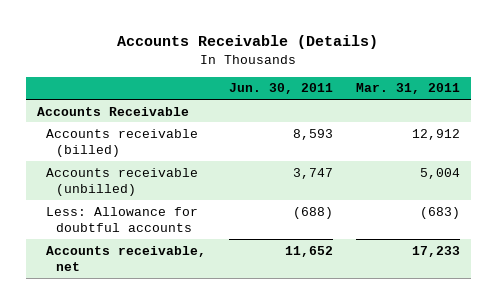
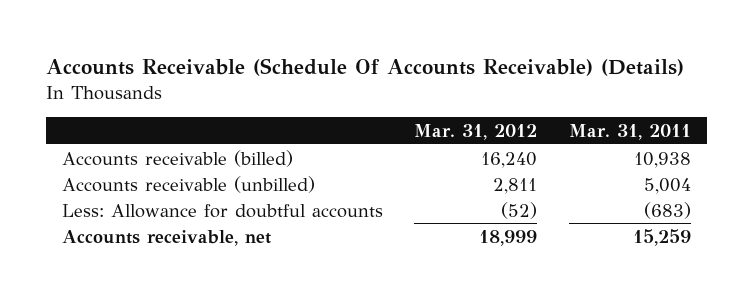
[117,34,379,49] Accounts Receivable (Details) -> [45,58,684,77] Accounts Receivable (Schedule Of Accounts Receivable) (Details)
[229,83,334,95] Jun. 30, 2011 -> none
none -> [414,123,538,140] Mar. 31, 2012
[36,106,189,116] Accounts Receivable -> none
[411,128,460,140] 12,912 -> [634,151,692,168] 10,938
[411,245,460,257] 17,233 -> [633,228,692,246] 15,259

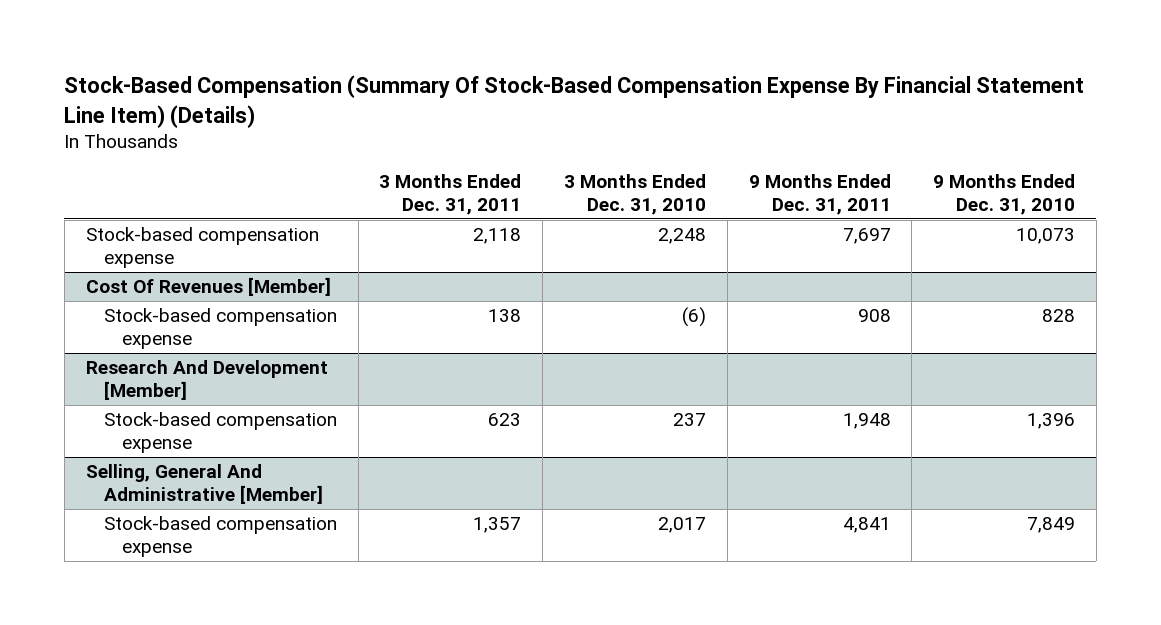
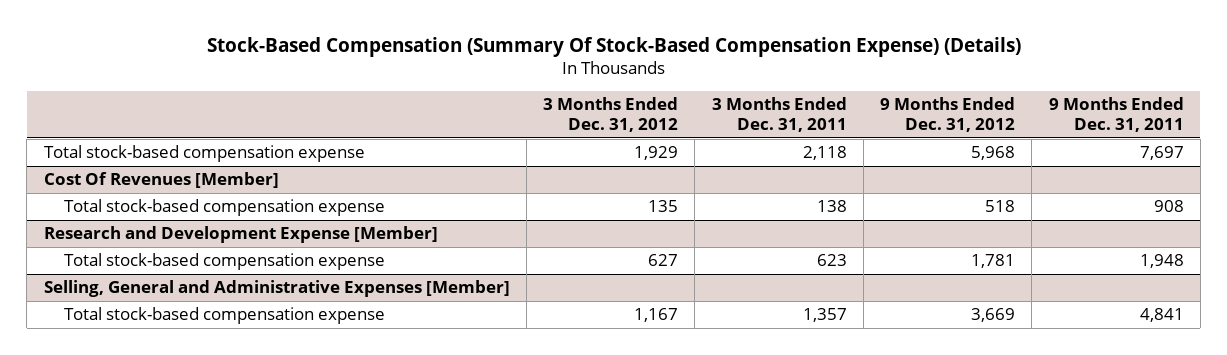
[64,75,1085,128] Stock-Based Compensation (Summary Of Stock-Based Compensation Expense By Financial Statement Line Item) (Details) -> [206,37,1021,58] Stock-Based Compensation (Summary Of Stock-Based Compensation Expense) (Details)
[563,174,706,215] 3 Months Ended Dec. 31, 2010 -> none
[933,174,1076,215] 9 Months Ended Dec. 31, 2010 -> none
none -> [543,97,679,133] 3 Months Ended Dec. 31, 2012
none -> [880,97,1016,133] 9 Months Ended Dec. 31, 2012
[85,227,319,268] Stock-based compensation expense -> [43,145,365,163] Total stock-based compensation expense
[103,308,337,349] Stock-based compensation expense -> [64,199,386,217] Total stock-based compensation expense
[85,360,328,400] Research And Development [Member] -> [43,226,438,244] Research and Development Expense [Member]
[103,412,337,453] Stock-based compensation expense -> [64,253,386,271] Total stock-based compensation expense
[85,464,323,504] Selling, General And Administrative [Member] -> [43,280,510,298] Selling, General and Administrative Expenses [Member]
[103,516,337,557] Stock-based compensation expense -> [64,307,386,325] Total stock-based compensation expense

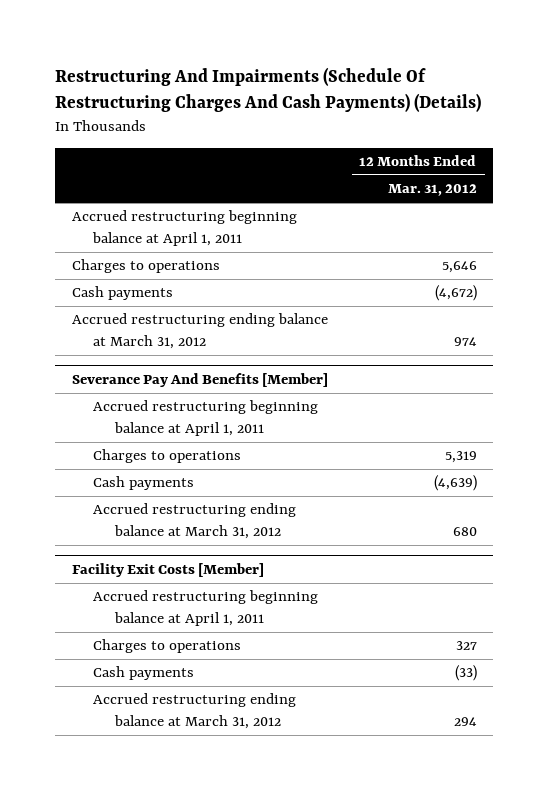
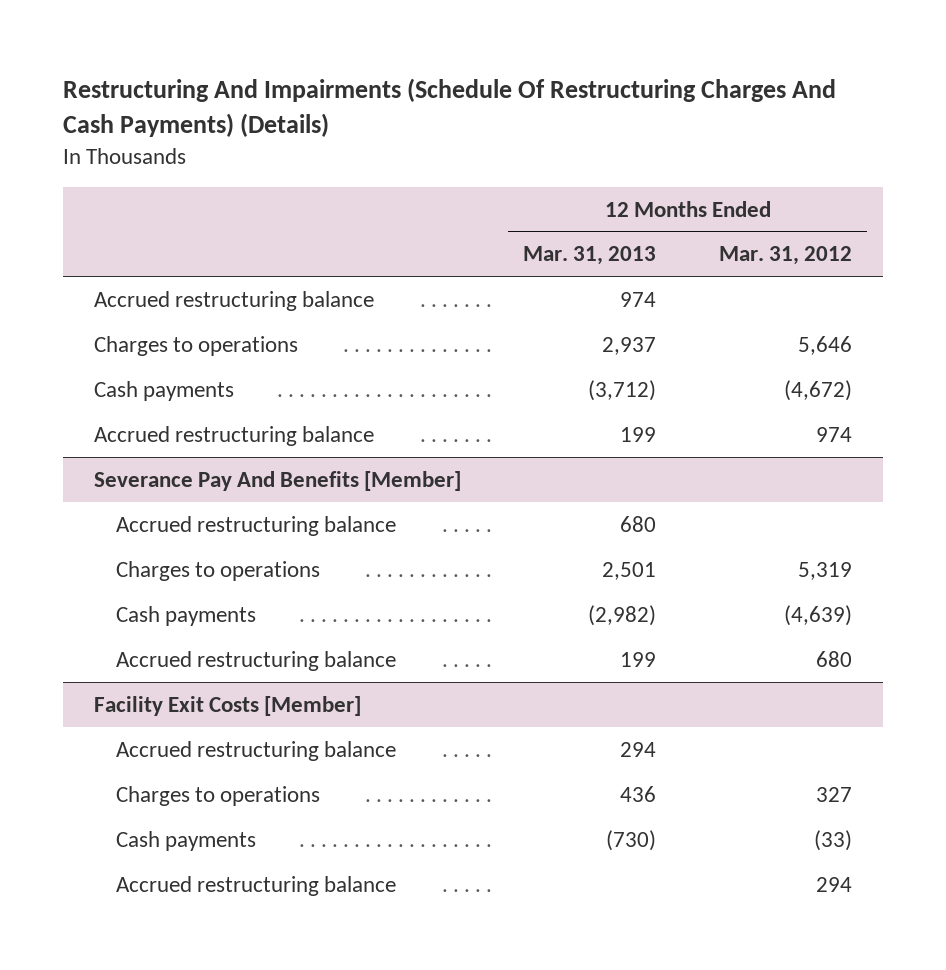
none -> [523,246,657,266] Mar. 31, 2013
[71,210,297,246] Accrued restructuring beginning balance at April 1, 2011 -> [94,290,375,311] Accrued restructuring balance
[71,313,328,349] Accrued restructuring ending balance at March 31, 2012 -> [94,425,375,446] Accrued restructuring balance
[93,400,319,436] Accrued restructuring beginning balance at April 1, 2011 -> [116,515,397,536] Accrued restructuring balance
[93,503,297,539] Accrued restructuring ending balance at March 31, 2012 -> [116,650,397,671] Accrued restructuring balance
[93,590,319,626] Accrued restructuring beginning balance at April 1, 2011 -> [116,740,397,761] Accrued restructuring balance
[93,693,297,729] Accrued restructuring ending balance at March 31, 2012 -> [116,875,397,896] Accrued restructuring balance

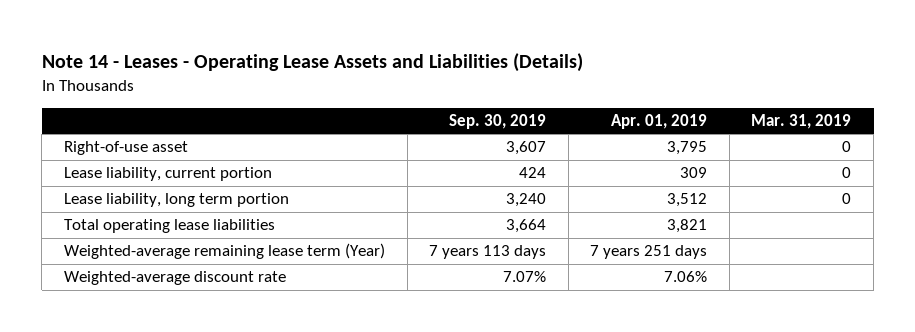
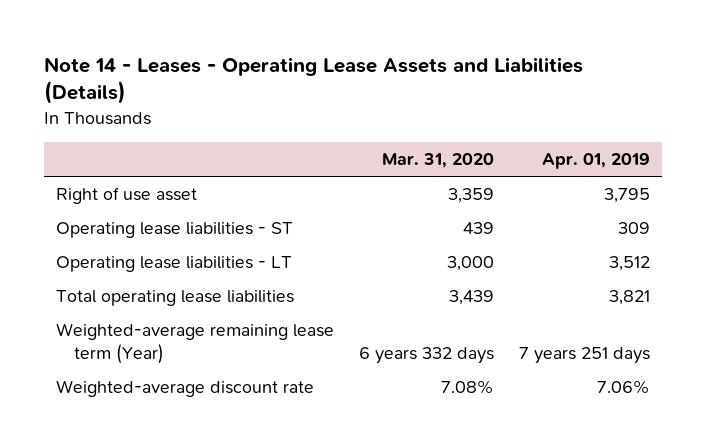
[449,114,547,130] Sep. 30, 2019 -> none
[751,114,852,130] Mar. 31, 2019 -> none
none -> [381,153,494,169] Mar. 31, 2020
[63,141,188,156] Right-of-use asset -> [56,187,198,205] Right of use asset
[63,167,272,182] Lease liability, current portion -> [56,222,294,239] Operating lease liabilities - ST
[63,193,289,208] Lease liability, long term portion -> [56,256,293,273] Operating lease liabilities - LT

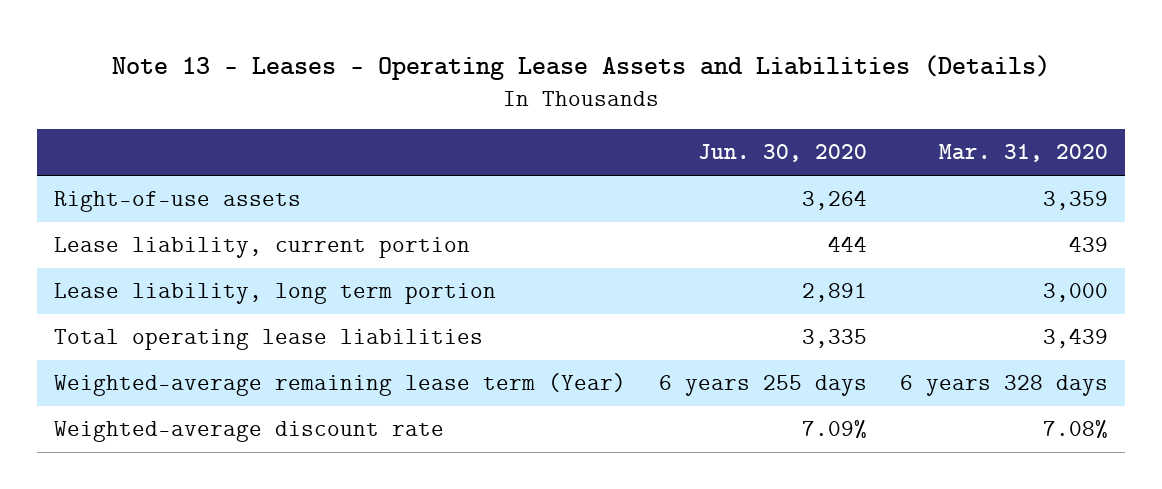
[43,56,583,105] Note 14 - Leases - Operating Lease Assets and Liabilities (Details) -> [111,54,1050,80] Note 13 - Leases - Operating Lease Assets and Liabilities (Details)
[541,153,650,170] Apr. 01, 2019 -> none
none -> [697,144,867,163] Jun. 30, 2020
[56,187,198,205] Right of use asset -> [53,191,301,213] Right-of-use assets
[56,222,294,239] Operating lease liabilities - ST -> [53,237,470,259] Lease liability, current portion
[56,256,293,273] Operating lease liabilities - LT -> [53,283,496,305] Lease liability, long term portion
[358,346,494,364] 6 years 332 days -> [900,375,1109,397] 6 years 328 days

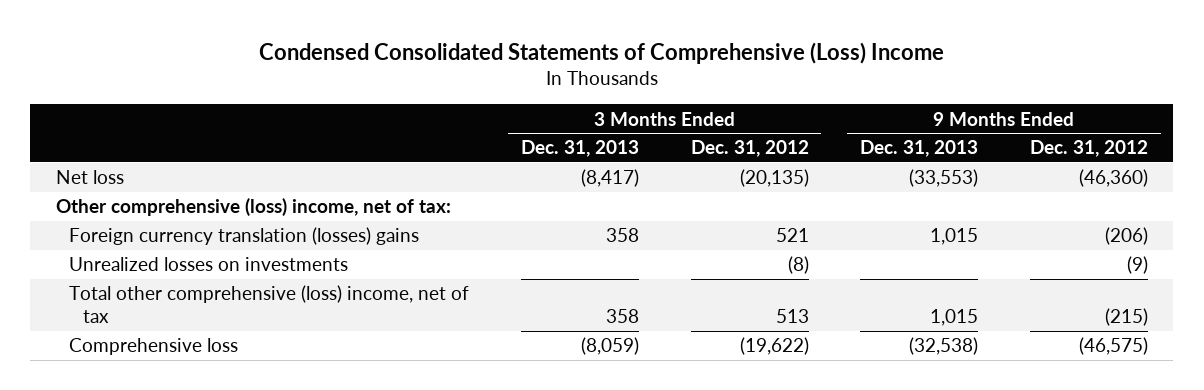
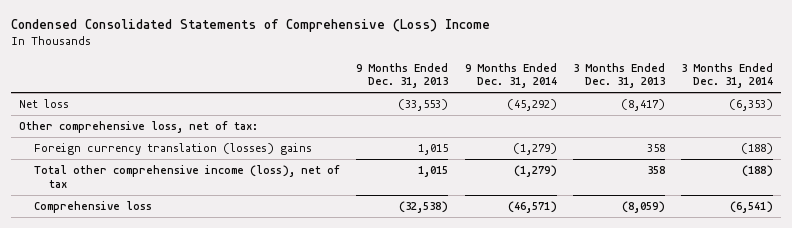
[690,140,809,158] Dec. 31, 2012 -> none
[1029,140,1148,158] Dec. 31, 2012 -> none
none -> [464,62,557,89] 9 Months Ended Dec. 31, 2014
none -> [681,62,774,89] 3 Months Ended Dec. 31, 2014
[55,198,451,217] Other comprehensive (loss) income, net of tax: -> [18,121,258,134] Other comprehensive loss, net of tax:
[69,257,349,272] Unrealized losses on investments -> none
[69,285,470,324] Total other comprehensive (loss) income, net of tax -> [34,165,341,188] Total other comprehensive income (loss), net of tax

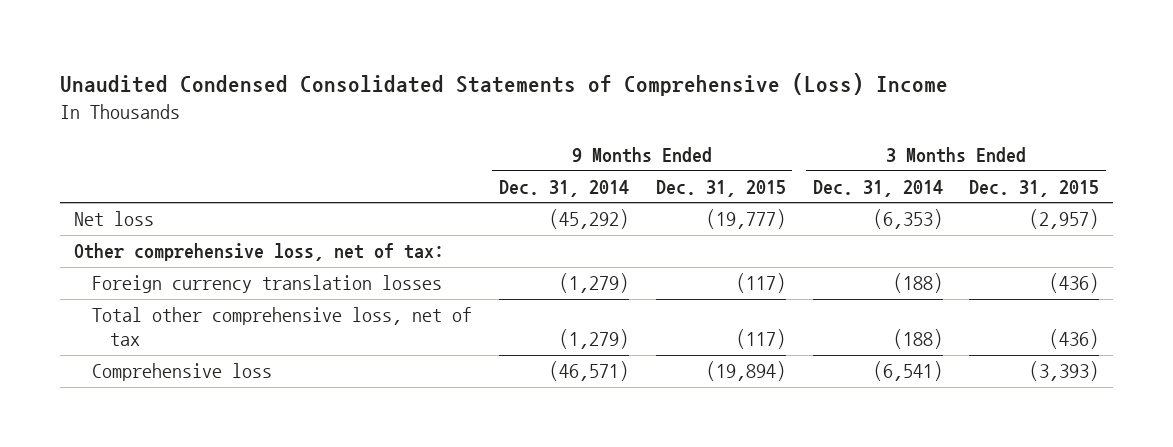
[10,18,490,32] Condensed Consolidated Statements of Comprehensive (Loss) Income -> [60,73,949,97] Unaudited Condensed Consolidated Statements of Comprehensive (Loss) Income
[356,62,449,89] 9 Months Ended Dec. 31, 2013 -> none
[573,62,666,89] 3 Months Ended Dec. 31, 2013 -> none
none -> [655,179,786,197] Dec. 31, 2015
none -> [969,179,1100,197] Dec. 31, 2015
[34,143,313,156] Foreign currency translation (losses) gains -> [92,275,443,294] Foreign currency translation losses
[34,165,341,188] Total other comprehensive income (loss), net of tax -> [92,307,473,347] Total other comprehensive loss, net of tax

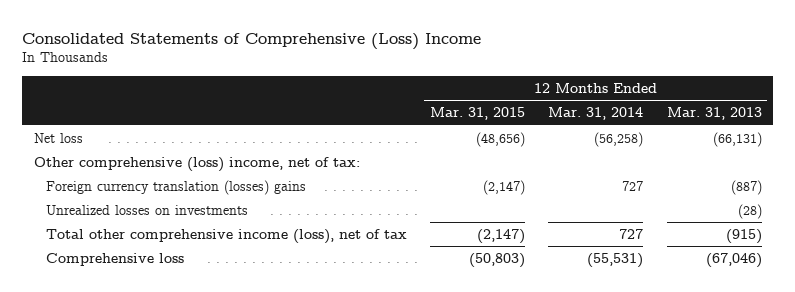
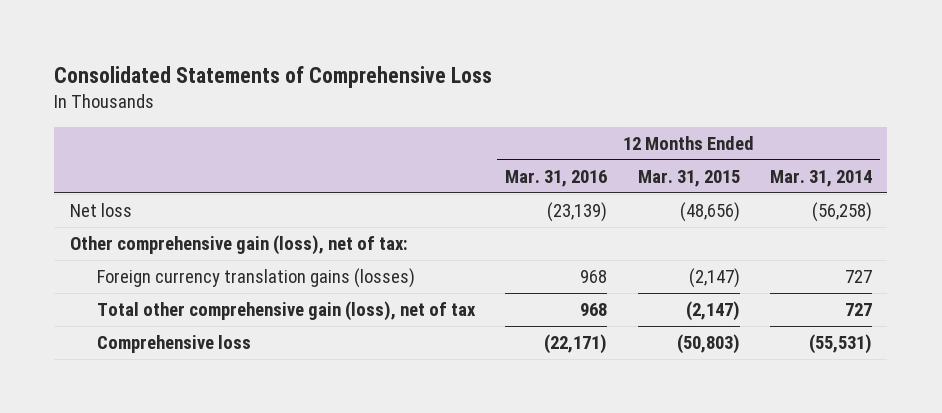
[22,32,482,50] Consolidated Statements of Comprehensive (Loss) Income -> [54,66,493,89] Consolidated Statements of Comprehensive Loss
[666,107,762,121] Mar. 31, 2013 -> none
none -> [505,169,608,187] Mar. 31, 2016
[45,204,248,215] Unrealized losses on investments -> none
[33,156,360,172] Other comprehensive (loss) income, net of tax: -> [69,235,408,256] Other comprehensive gain (loss), net of tax:
[45,179,306,195] Foreign currency translation (losses) gains -> [96,268,415,289] Foreign currency translation gains (losses)
[45,228,407,244] Total other comprehensive income (loss), net of tax -> [96,301,476,322] Total other comprehensive gain (loss), net of tax

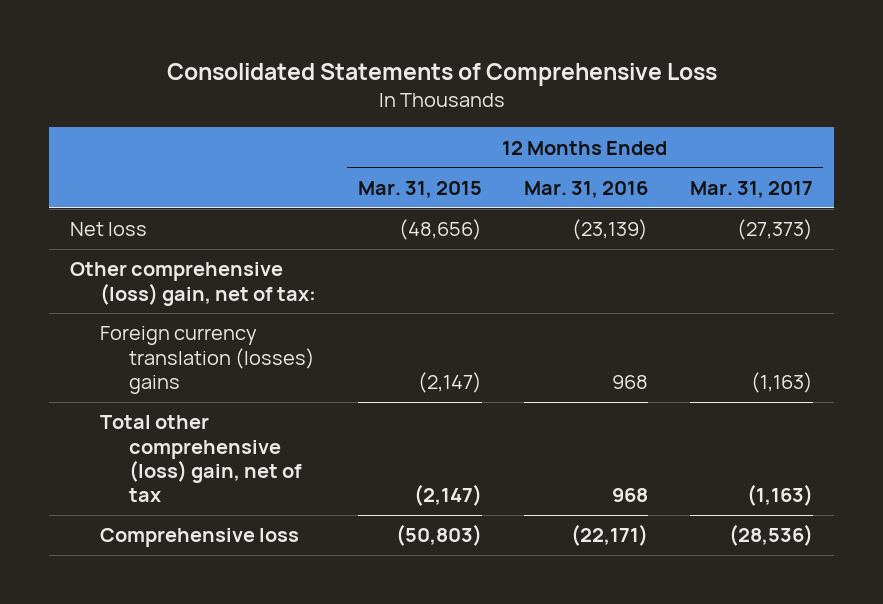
[770,169,873,187] Mar. 31, 2014 -> none
none -> [689,180,813,198] Mar. 31, 2017
[69,235,408,256] Other comprehensive gain (loss), net of tax: -> [70,262,316,306] Other comprehensive (loss) gain, net of tax:
[96,268,415,289] Foreign currency translation gains (losses) -> [99,326,316,394] Foreign currency translation (losses) gains
[96,301,476,322] Total other comprehensive gain (loss), net of tax -> [99,415,303,503] Total other comprehensive (loss) gain, net of tax

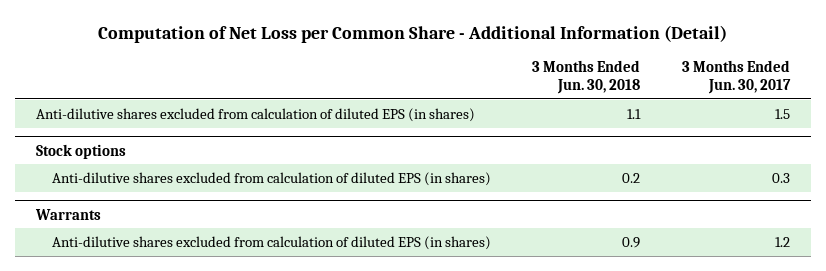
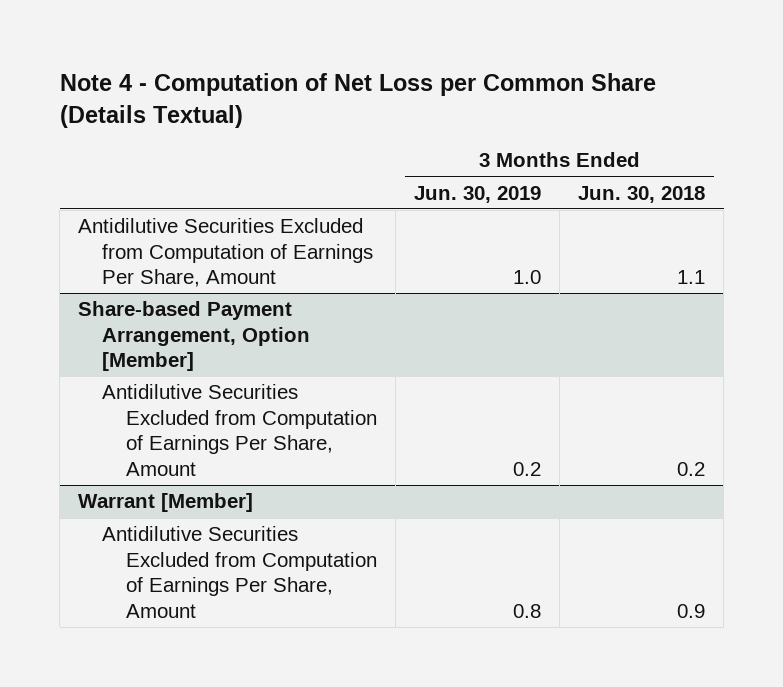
[98,24,728,43] Computation of Net Loss per Common Share - Additional Information (Detail) -> [59,73,656,129] Note 4 - Computation of Net Loss per Common Share (Details Textual)
[681,60,791,95] 3 Months Ended Jun. 30, 2017 -> none
none -> [413,185,541,203] Jun. 30, 2019
[36,107,476,122] Anti-dilutive shares excluded from calculation of diluted EPS (in shares) -> [78,218,373,288] Antidilutive Securities Excluded from Computation of Earnings Per Share, Amount
[36,143,127,159] Stock options -> [78,301,310,372] Share-based Payment Arrangement, Option [Member]
[51,171,491,186] Anti-dilutive shares excluded from calculation of diluted EPS (in shares) -> [101,384,377,476] Antidilutive Securities Excluded from Computation of Earnings Per Share, Amount
[35,208,102,220] Warrants -> [78,493,254,513] Warrant [Member]
[51,235,491,250] Anti-dilutive shares excluded from calculation of diluted EPS (in shares) -> [101,526,377,618] Antidilutive Securities Excluded from Computation of Earnings Per Share, Amount

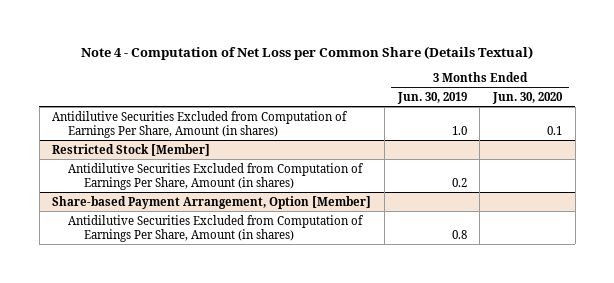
[578,185,706,203] Jun. 30, 2018 -> none
none -> [491,91,563,104] Jun. 30, 2020
[78,218,373,288] Antidilutive Securities Excluded from Computation of Earnings Per Share, Amount -> [52,110,349,138] Antidilutive Securities Excluded from Computation of Earnings Per Share, Amount (in shares)
none -> [52,143,211,156] Restricted Stock [Member]
none -> [68,162,365,190] Antidilutive Securities Excluded from Computation of Earnings Per Share, Amount (in shares)
[78,493,254,513] Warrant [Member] -> none
[101,526,377,618] Antidilutive Securities Excluded from Computation of Earnings Per Share, Amount -> none
[101,384,377,476] Antidilutive Securities Excluded from Computation of Earnings Per Share, Amount -> [68,214,365,242] Antidilutive Securities Excluded from Computation of Earnings Per Share, Amount (in shares)
[512,461,541,476] 0.2 -> [451,229,467,239] 0.8

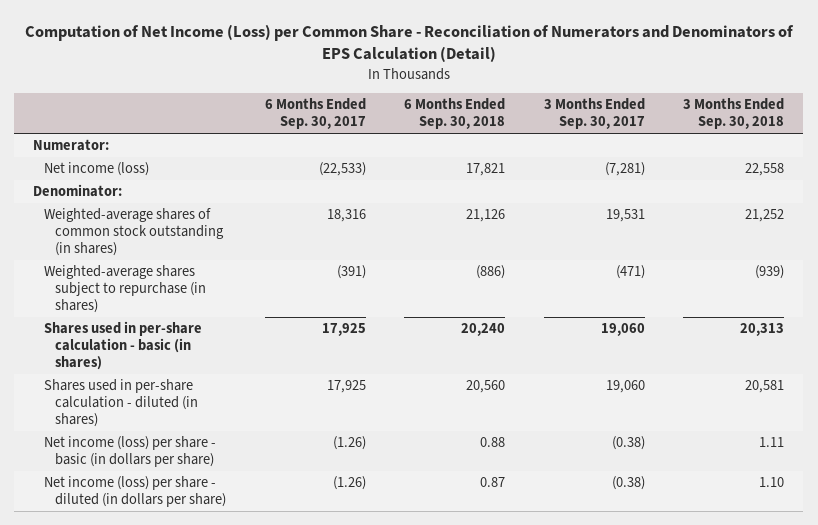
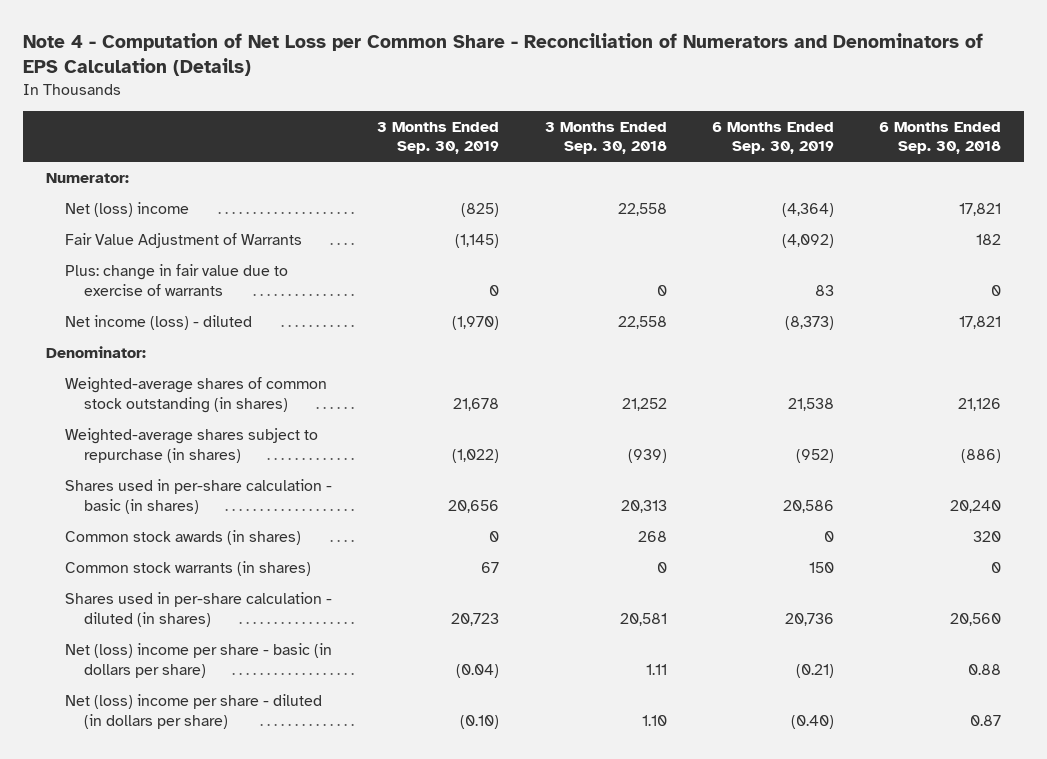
[24,23,794,63] Computation of Net Income (Loss) per Common Share - Reconciliation of Numerators and Denominators of EPS Calculation (Detail) -> [23,33,984,76] Note 4 - Computation of Net Loss per Common Share - Reconciliation of Numerators and Denominators of EPS Calculation (Details)
[264,98,366,130] 6 Months Ended Sep. 30, 2017 -> none
[543,98,645,130] 3 Months Ended Sep. 30, 2017 -> none
none -> [377,121,500,155] 3 Months Ended Sep. 30, 2019
none -> [711,121,834,155] 6 Months Ended Sep. 30, 2019
[44,162,150,177] Net income (loss) -> [64,201,189,217] Net (loss) income
none -> [64,232,302,248] Fair Value Adjustment of Warrants
none -> [64,263,288,296] Plus: change in fair value due to exercise of warrants
none -> [64,314,252,330] Net income (loss) - diluted
none -> [64,529,301,545] Common stock awards (in shares)
none -> [64,560,311,576] Common stock warrants (in shares)
[44,436,217,468] Net income (loss) per share - basic (in dollars per share) -> [64,642,332,678] Net (loss) income per share - basic (in dollars per share)
[44,476,227,508] Net income (loss) per share - diluted (in dollars per share) -> [64,693,322,729] Net (loss) income per share - diluted (in dollars per share)

